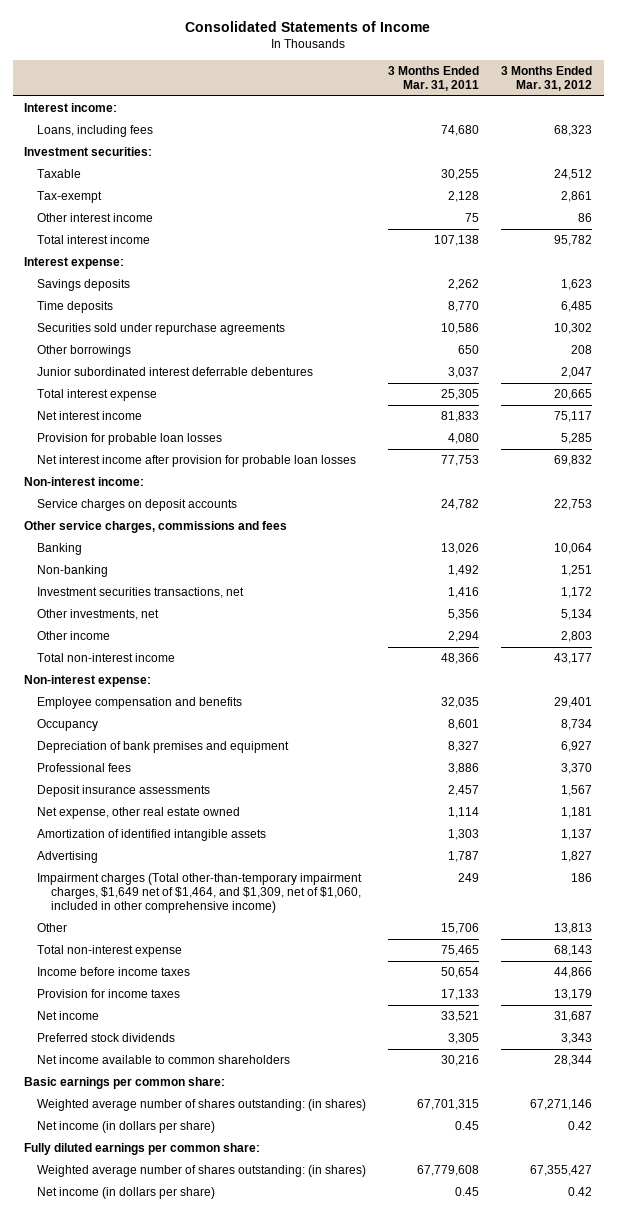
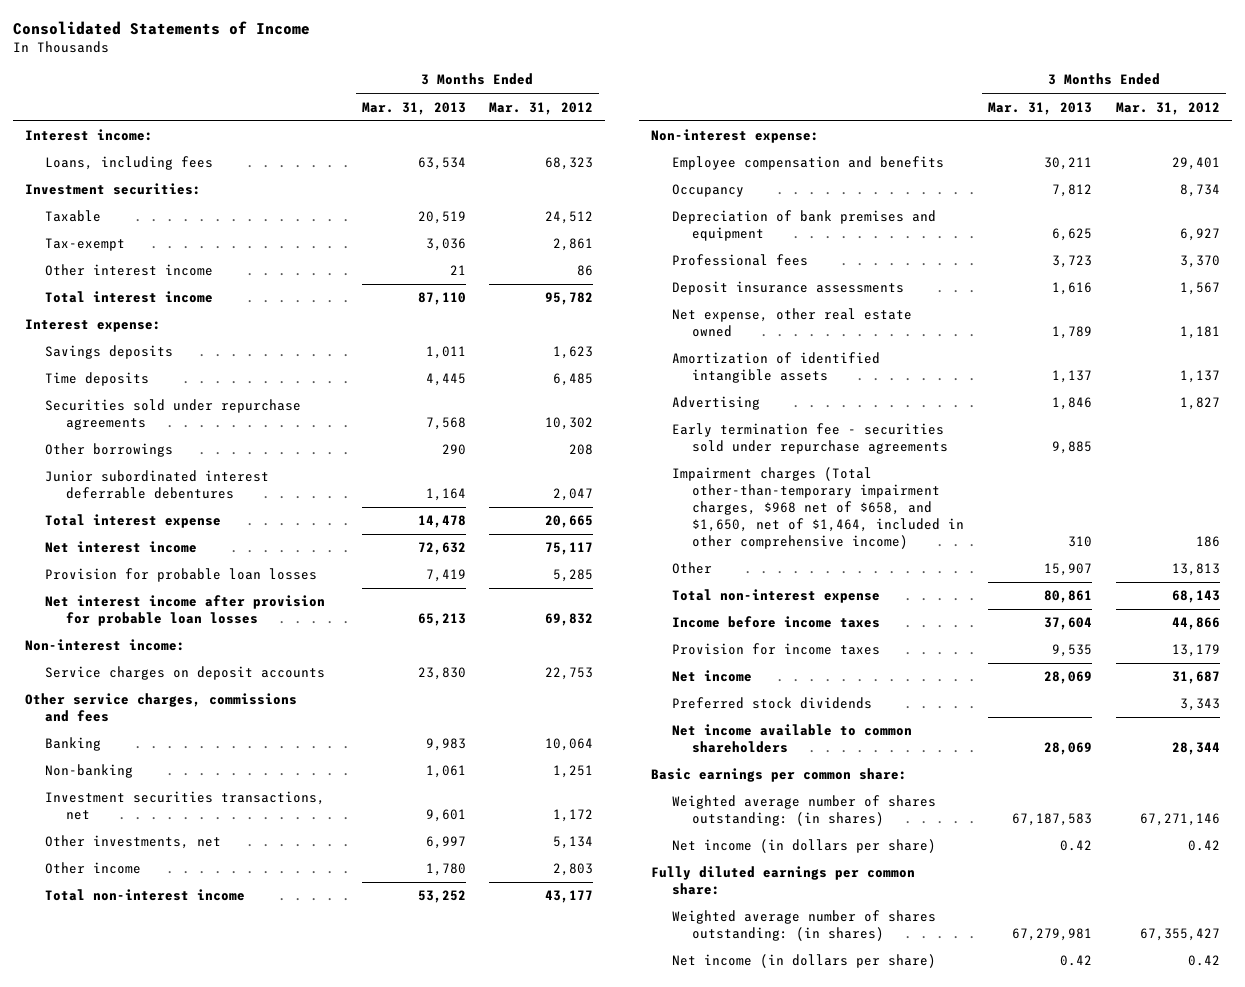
[388,66,480,92] 3 Months Ended Mar. 31, 2011 -> none
none -> [361,101,466,115] Mar. 31, 2013
none -> [671,423,949,455] Early termination fee - securities sold under repurchase agreements
[37,872,363,913] Impairment charges (Total other-than-temporary impairment charges, $1,649 net of $1,464, and $1,309, net of $1,060, included in other comprehensive income) -> [671,467,965,549] Impairment charges (Total other-than-temporary impairment charges, $968 net of $658, and $1,650, net of $1,464, included in other comprehensive income)

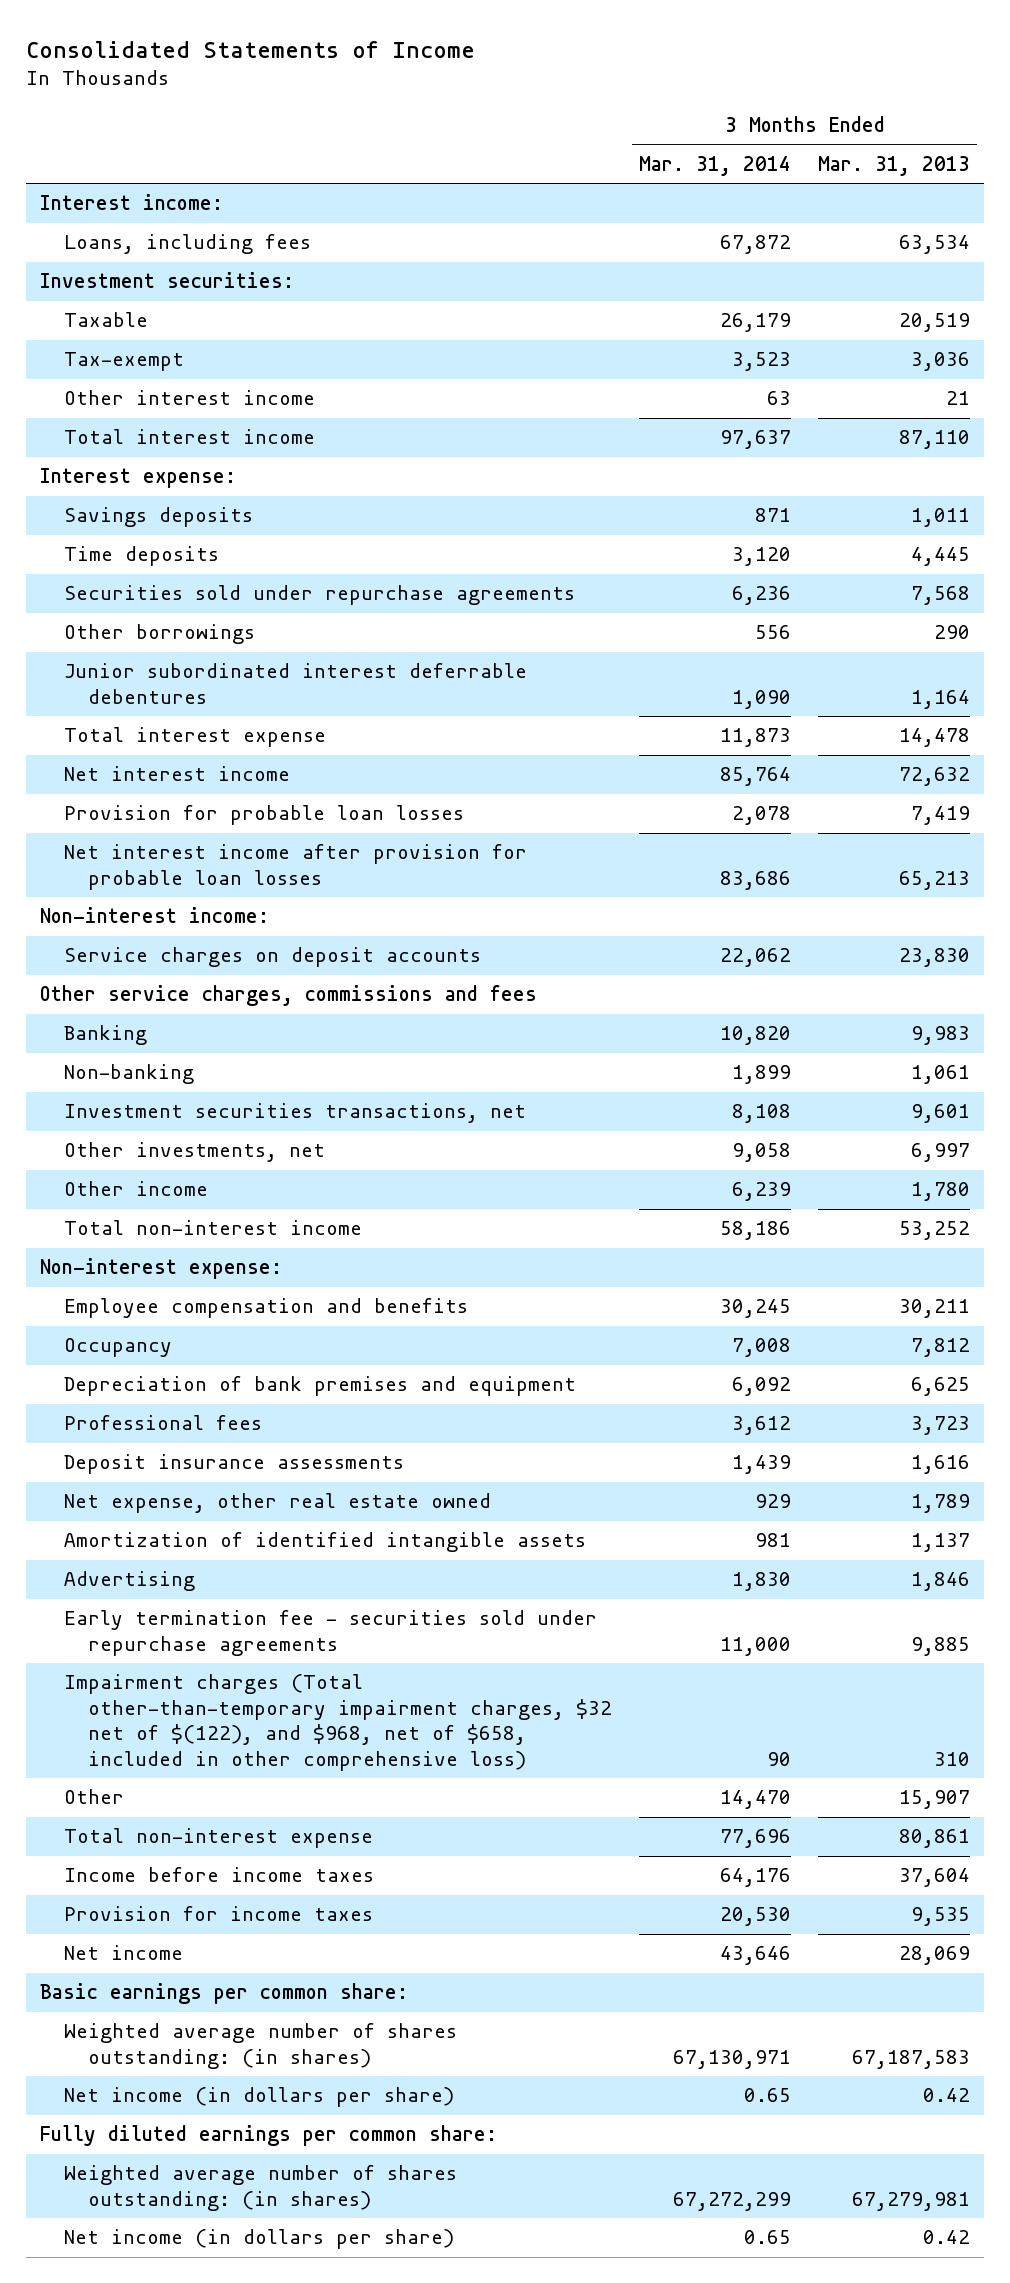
[489,101,594,115] Mar. 31, 2012 -> none
none -> [638,156,791,177] Mar. 31, 2014
[671,467,965,549] Impairment charges (Total other-than-temporary impairment charges, $968 net of $658, and $1,650, net of $1,464, included in other comprehensive income) -> [63,1674,612,1771] Impairment charges (Total other-than-temporary impairment charges, $32 net of $(122), and $968, net of $658, included in other comprehensive loss)
[671,697,872,710] Preferred stock dividends -> none
[671,724,912,754] Net income available to common shareholders -> none

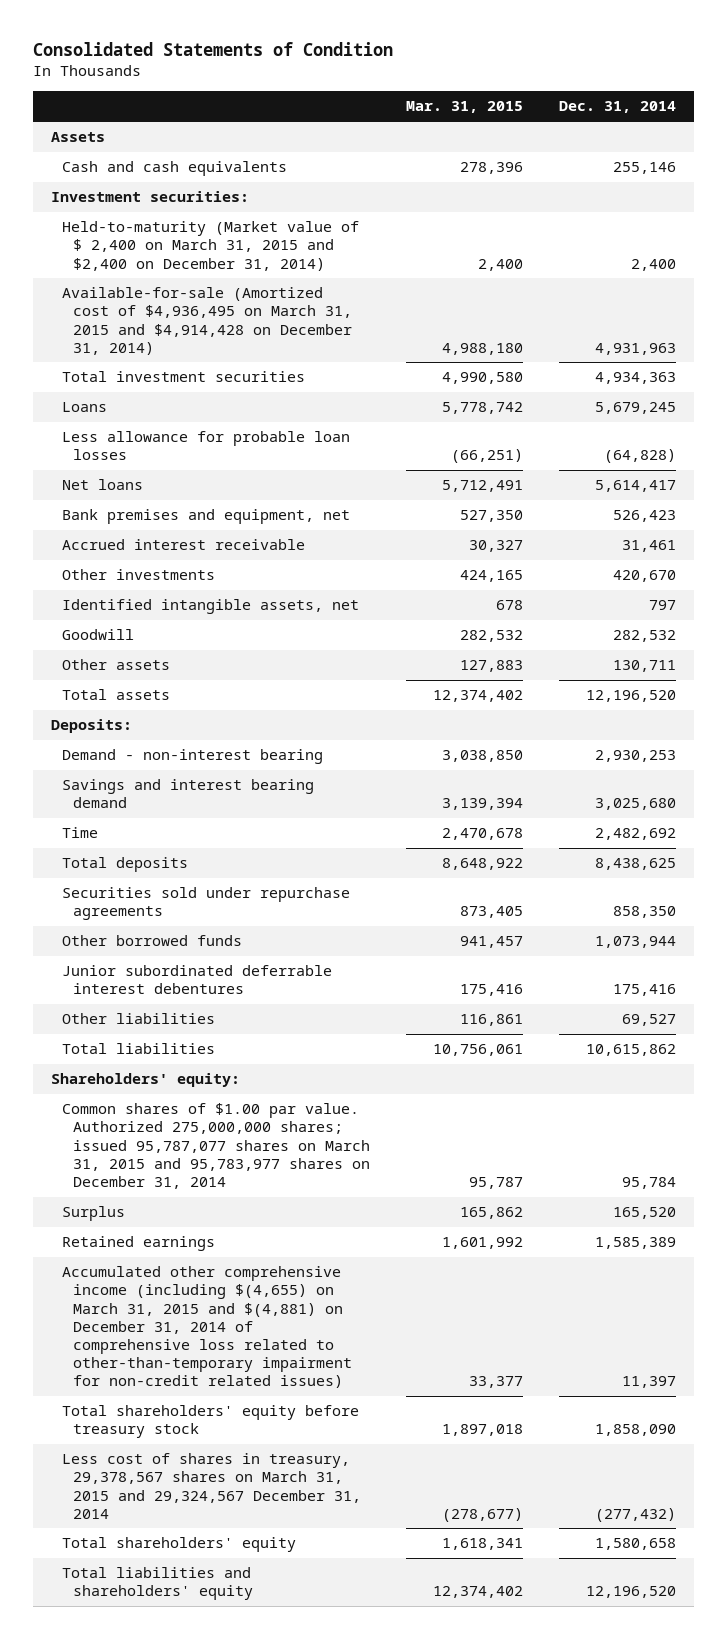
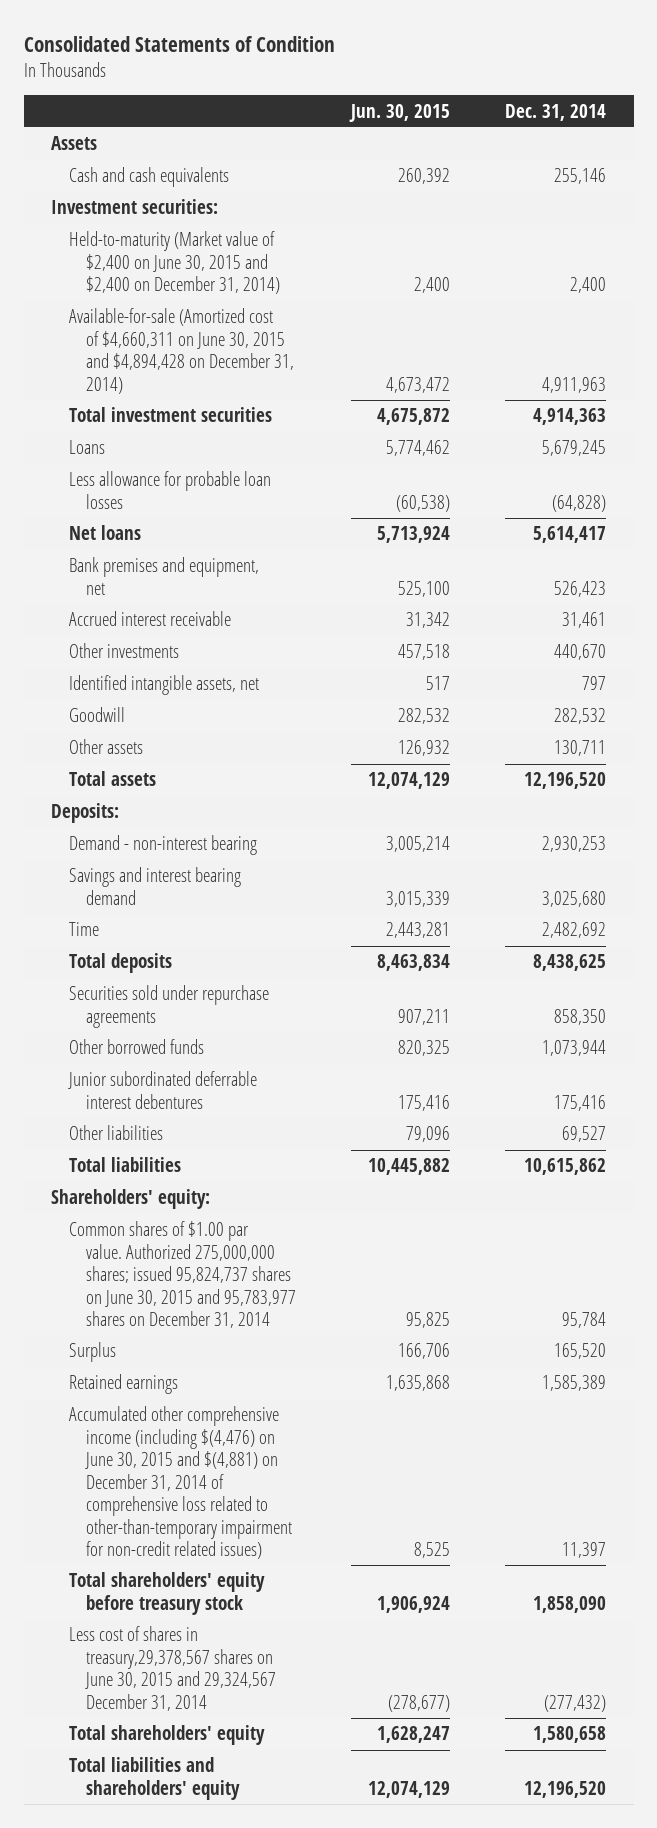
[405,101,523,114] Mar. 31, 2015 -> none
none -> [349,103,451,122] Jun. 30, 2015
[61,221,359,271] Held-to-maturity (Market value of $ 2,400 on March 31, 2015 and $2,400 on December 31, 2014) -> [68,231,281,295] Held-to-maturity (Market value of $2,400 on June 30, 2015 and $2,400 on December 31, 2014)
[61,287,353,355] Available-for-sale (Amortized cost of $4,936,495 on March 31, 2015 and $4,914,428 on December 31, 2014) -> [68,308,295,394] Available-for-sale (Amortized cost of $4,660,311 on June 30, 2015 and $4,894,428 on December 31, 2014)
[594,342,676,355] 4,931,963 -> [542,376,607,393] 4,911,963
[594,372,676,385] 4,934,363 -> [533,408,607,426] 4,914,363
[612,570,676,583] 420,670 -> [554,644,607,661] 440,670
[61,1103,371,1189] Common shares of $1.00 par value. Authorized 275,000,000 shares; issued 95,787,077 shares on March 31, 2015 and 95,783,977 shares on December 31, 2014 -> [68,1221,297,1329] Common shares of $1.00 par value. Authorized 275,000,000 shares; issued 95,824,737 shares on June 30, 2015 and 95,783,977 shares on December 31, 2014
[61,1266,353,1389] Accumulated other comprehensive income (including $(4,655) on March 31, 2015 and $(4,881) on December 31, 2014 of comprehensive loss related to other-than-temporary impairment for non-credit related issues) -> [68,1406,293,1560] Accumulated other comprehensive income (including $(4,476) on June 30, 2015 and $(4,881) on December 31, 2014 of comprehensive loss related to other-than-temporary impairment for non-credit related issues)
[61,1453,362,1519] Less cost of shares in treasury, 29,378,567 shares on March 31, 2015 and 29,324,567 December 31, 2014 -> [68,1626,277,1711] Less cost of shares in treasury,29,378,567 shares on June 30, 2015 and 29,324,567 December 31, 2014

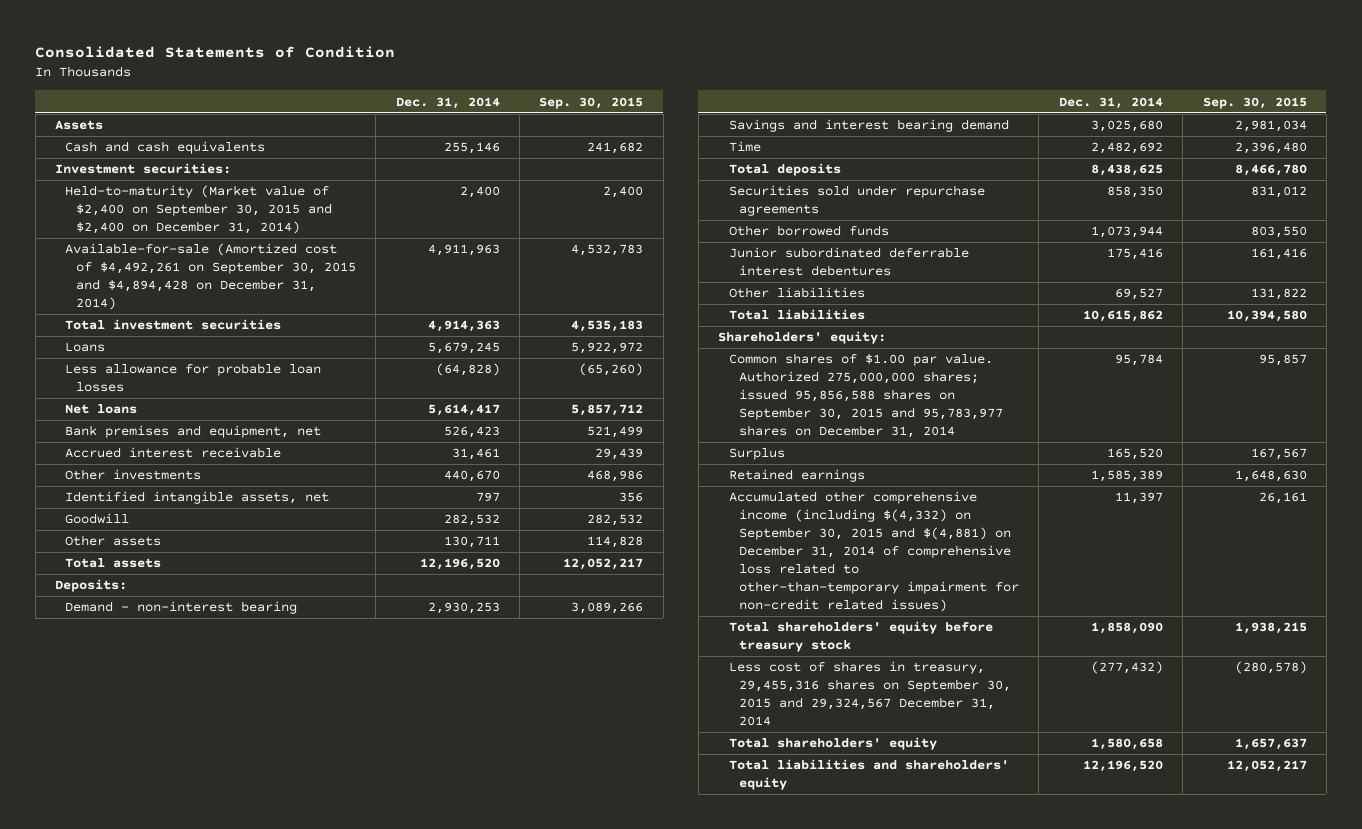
[349,103,451,122] Jun. 30, 2015 -> none
none -> [539,96,644,109] Sep. 30, 2015
[68,231,281,295] Held-to-maturity (Market value of $2,400 on June 30, 2015 and $2,400 on December 31, 2014) -> [65,185,332,235] Held-to-maturity (Market value of $2,400 on September 30, 2015 and $2,400 on December 31, 2014)
[68,308,295,394] Available-for-sale (Amortized cost of $4,660,311 on June 30, 2015 and $4,894,428 on December 31, 2014) -> [65,243,356,311] Available-for-sale (Amortized cost of $4,492,261 on September 30, 2015 and $4,894,428 on December 31, 2014)
[68,1221,297,1329] Common shares of $1.00 par value. Authorized 275,000,000 shares; issued 95,824,737 shares on June 30, 2015 and 95,783,977 shares on December 31, 2014 -> [728,353,1003,438] Common shares of $1.00 par value. Authorized 275,000,000 shares; issued 95,856,588 shares on September 30, 2015 and 95,783,977 shares on December 31, 2014
[68,1406,293,1560] Accumulated other comprehensive income (including $(4,476) on June 30, 2015 and $(4,881) on December 31, 2014 of comprehensive loss related to other-than-temporary impairment for non-credit related issues) -> [728,491,1019,612] Accumulated other comprehensive income (including $(4,332) on September 30, 2015 and $(4,881) on December 31, 2014 of comprehensive loss related to other-than-temporary impairment for non-credit related issues)
[68,1626,277,1711] Less cost of shares in treasury,29,378,567 shares on June 30, 2015 and 29,324,567 December 31, 2014 -> [728,661,1011,727] Less cost of shares in treasury, 29,455,316 shares on September 30, 2015 and 29,324,567 December 31, 2014

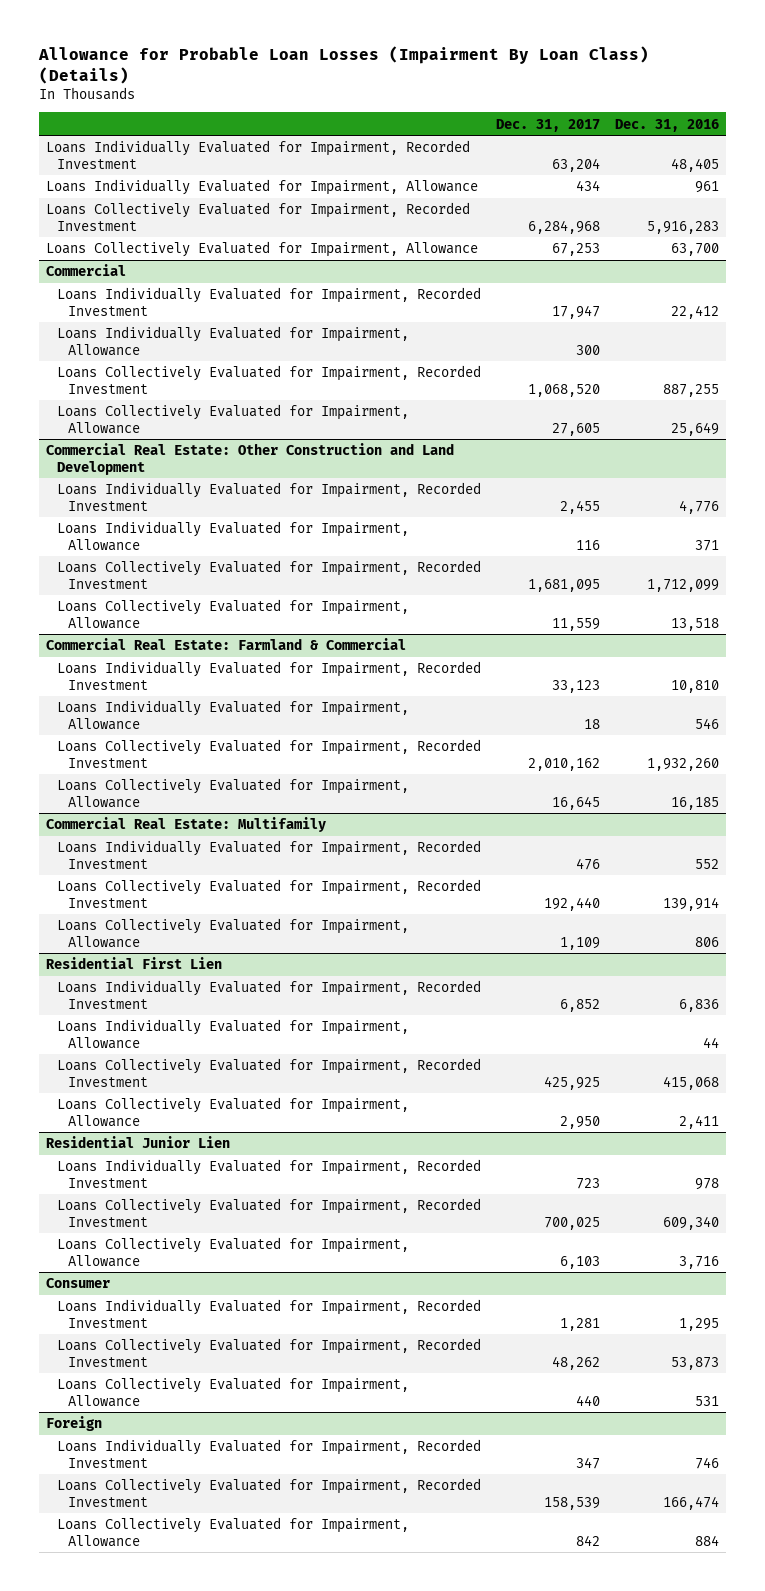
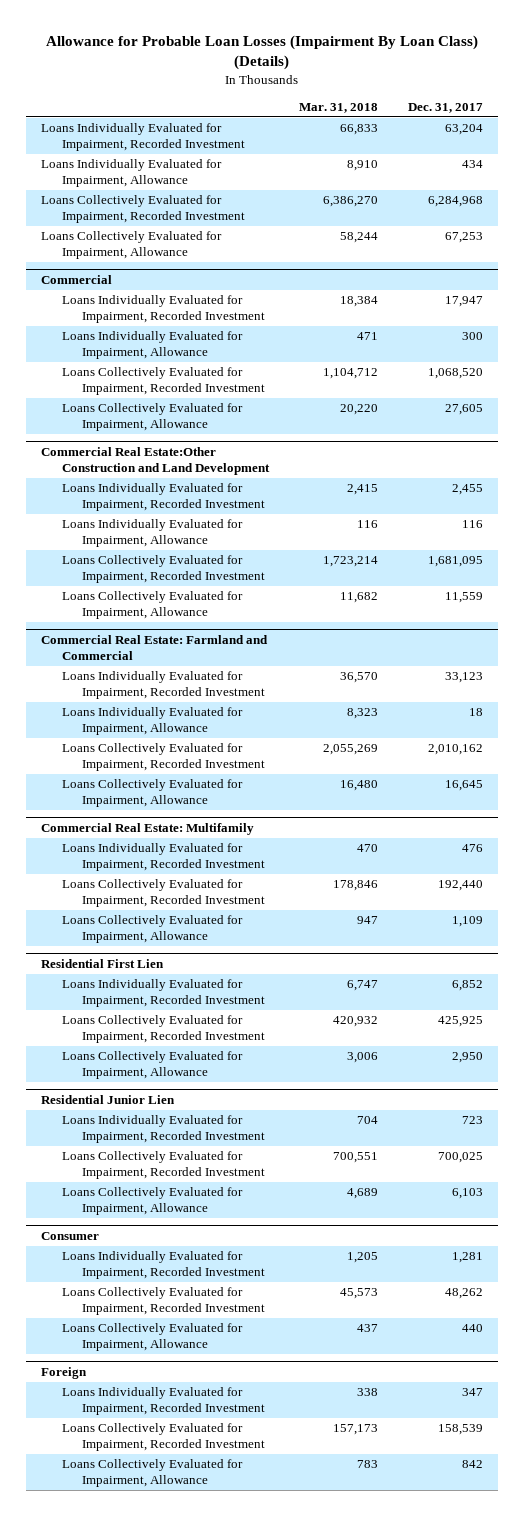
[614,118,719,132] Dec. 31, 2016 -> none
none -> [298,102,378,113] Mar. 31, 2018
[46,443,455,475] Commercial Real Estate: Other Construction and Land Development -> [41,447,270,476] Commercial Real Estate:Other Construction and Land Development
[46,638,407,651] Commercial Real Estate: Farmland & Commercial -> [41,635,269,661] Commercial Real Estate: Farmland and Commercial
[57,1019,410,1049] Loans Individually Evaluated for Impairment, Allowance -> none

